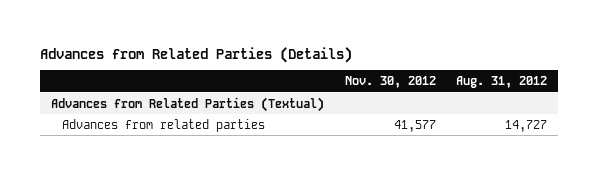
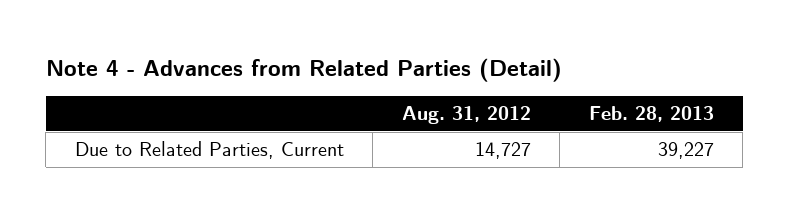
[40,46,353,63] Advances from Related Parties (Details) -> [45,58,562,83] Note 4 - Advances from Related Parties (Detail)
[344,76,436,89] Nov. 30, 2012 -> none
none -> [588,106,714,123] Feb. 28, 2013
[50,96,324,112] Advances from Related Parties (Textual) -> none
[62,118,266,132] Advances from related parties -> [74,141,344,160] Due to Related Parties, Current

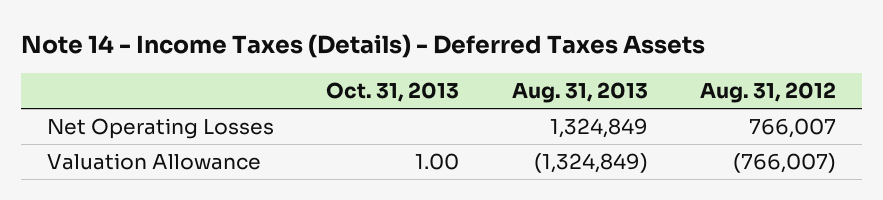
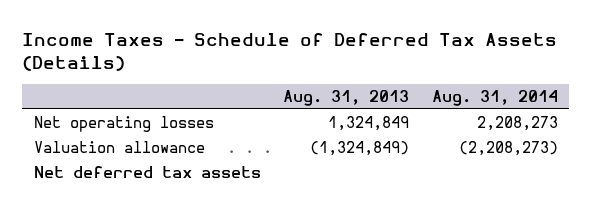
[21,33,706,58] Note 14 - Income Taxes (Details) - Deferred Taxes Assets -> [22,32,558,71] Income Taxes - Schedule of Deferred Tax Assets (Details)
[326,82,460,103] Oct. 31, 2013 -> none
[699,82,836,104] Aug. 31, 2012 -> none
none -> [431,90,558,107] Aug. 31, 2014
[47,117,275,139] Net Operating Losses -> [33,116,214,133] Net operating losses
[47,152,262,170] Valuation Allowance -> [33,141,205,154] Valuation allowance
none -> [33,166,261,179] Net deferred tax assets

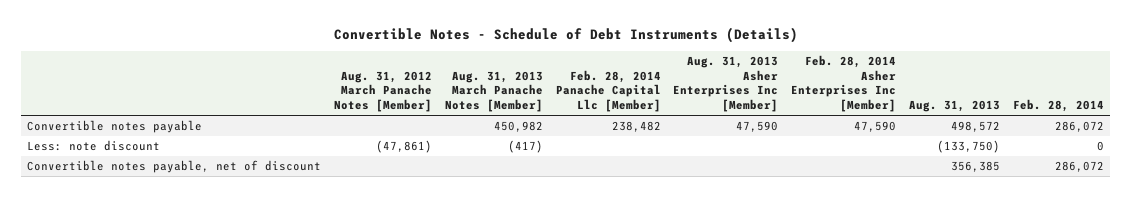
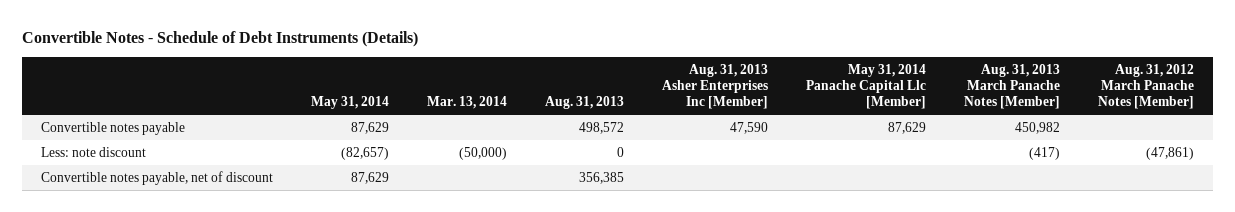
[555,69,661,113] Feb. 28, 2014 Panache Capital Llc [Member] -> none
[791,54,897,113] Feb. 28, 2014 Asher Enterprises Inc [Member] -> none
[1012,99,1104,113] Feb. 28, 2014 -> none
none -> [311,95,390,109] May 31, 2014
none -> [427,95,508,109] Mar. 13, 2014
none -> [805,64,926,109] May 31, 2014 Panache Capital Llc [Member]
[937,140,1001,154] (133,750) -> [616,147,624,158] 0

